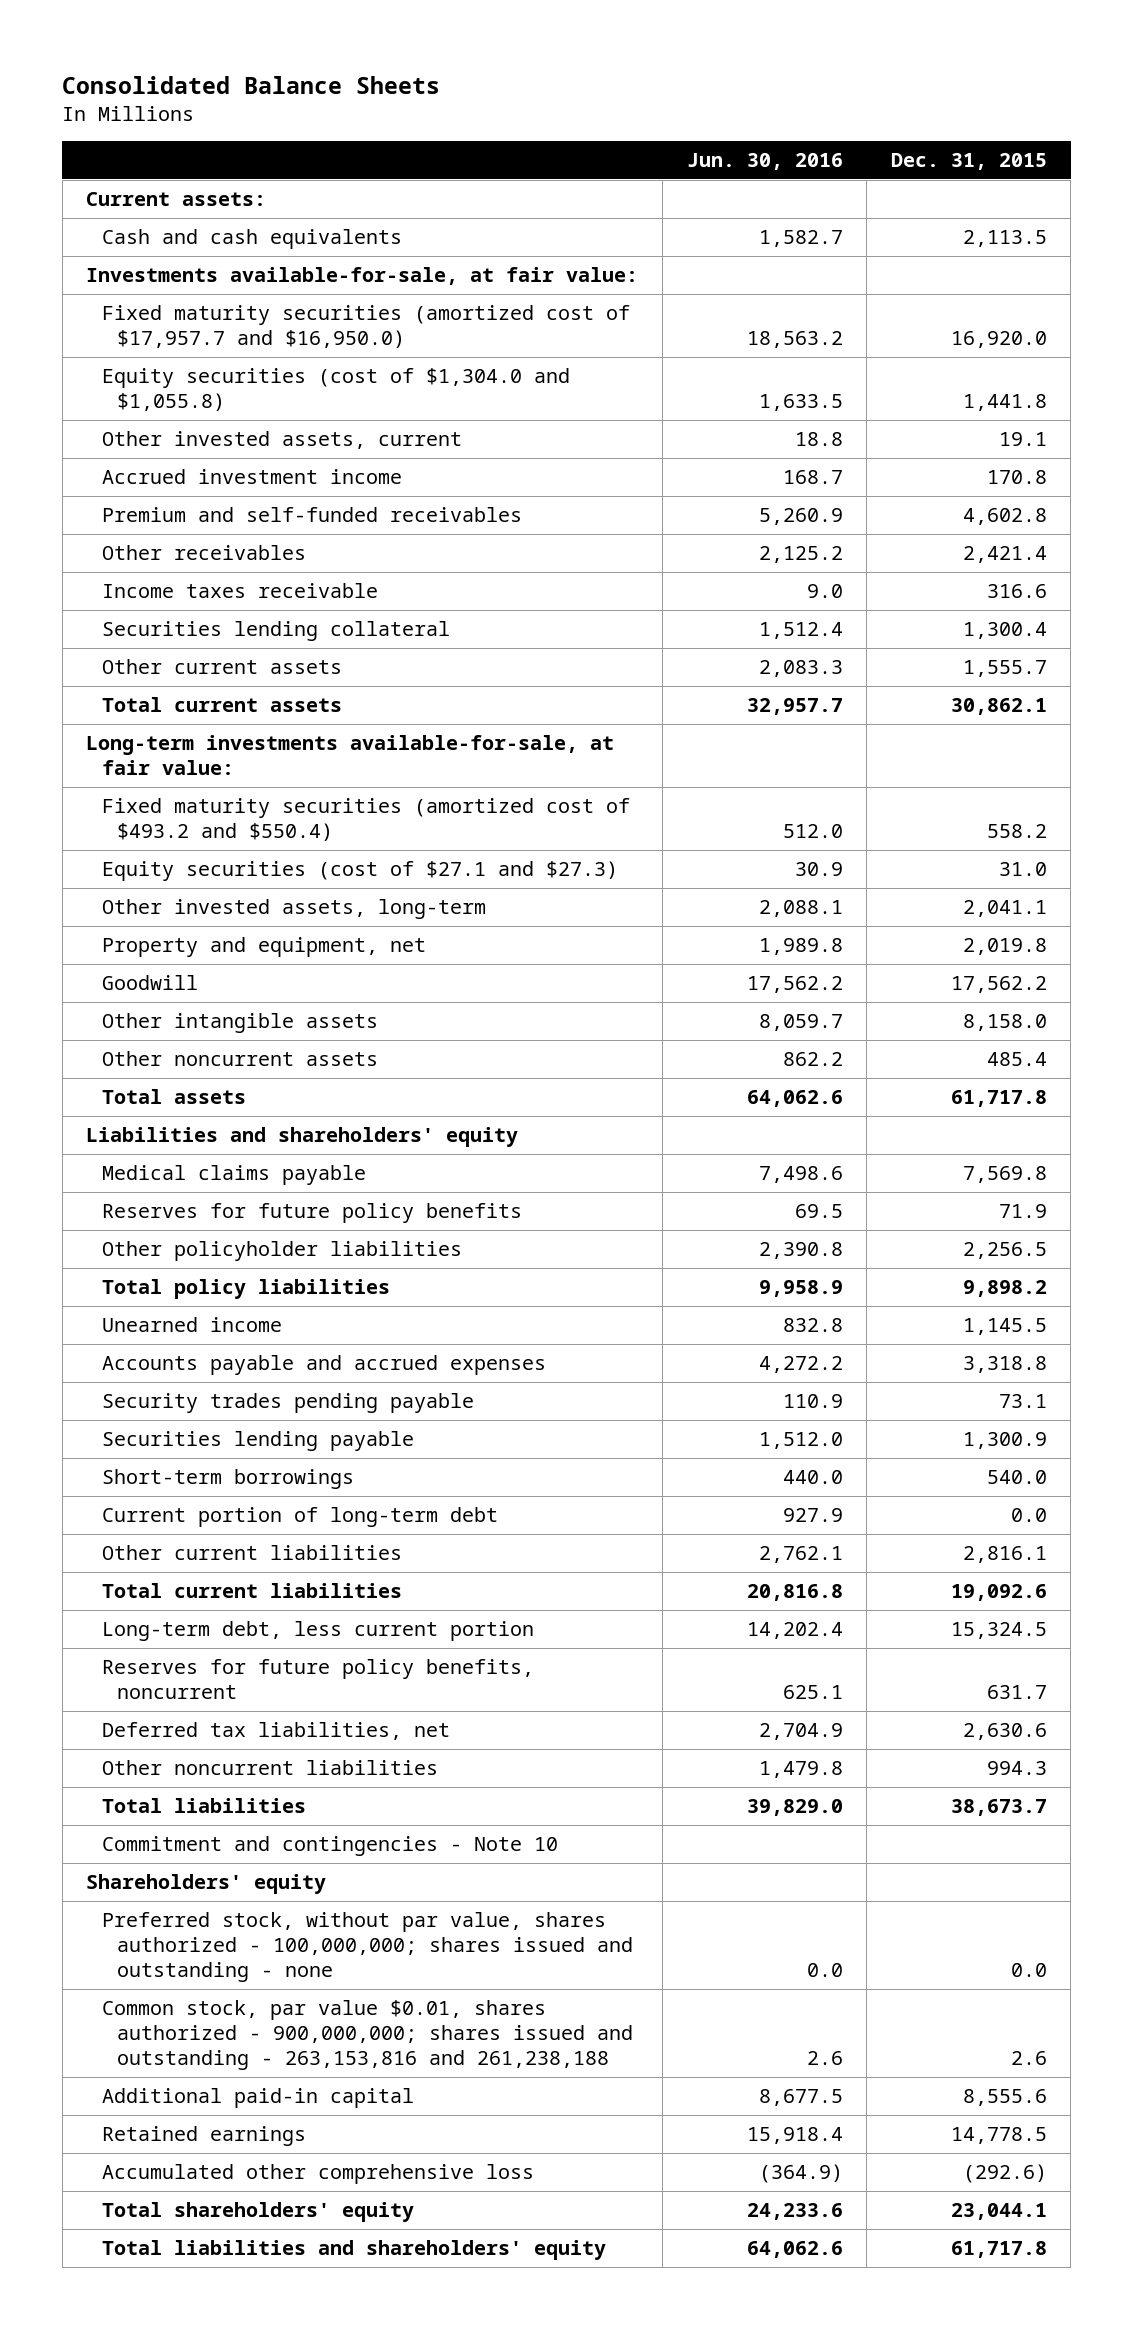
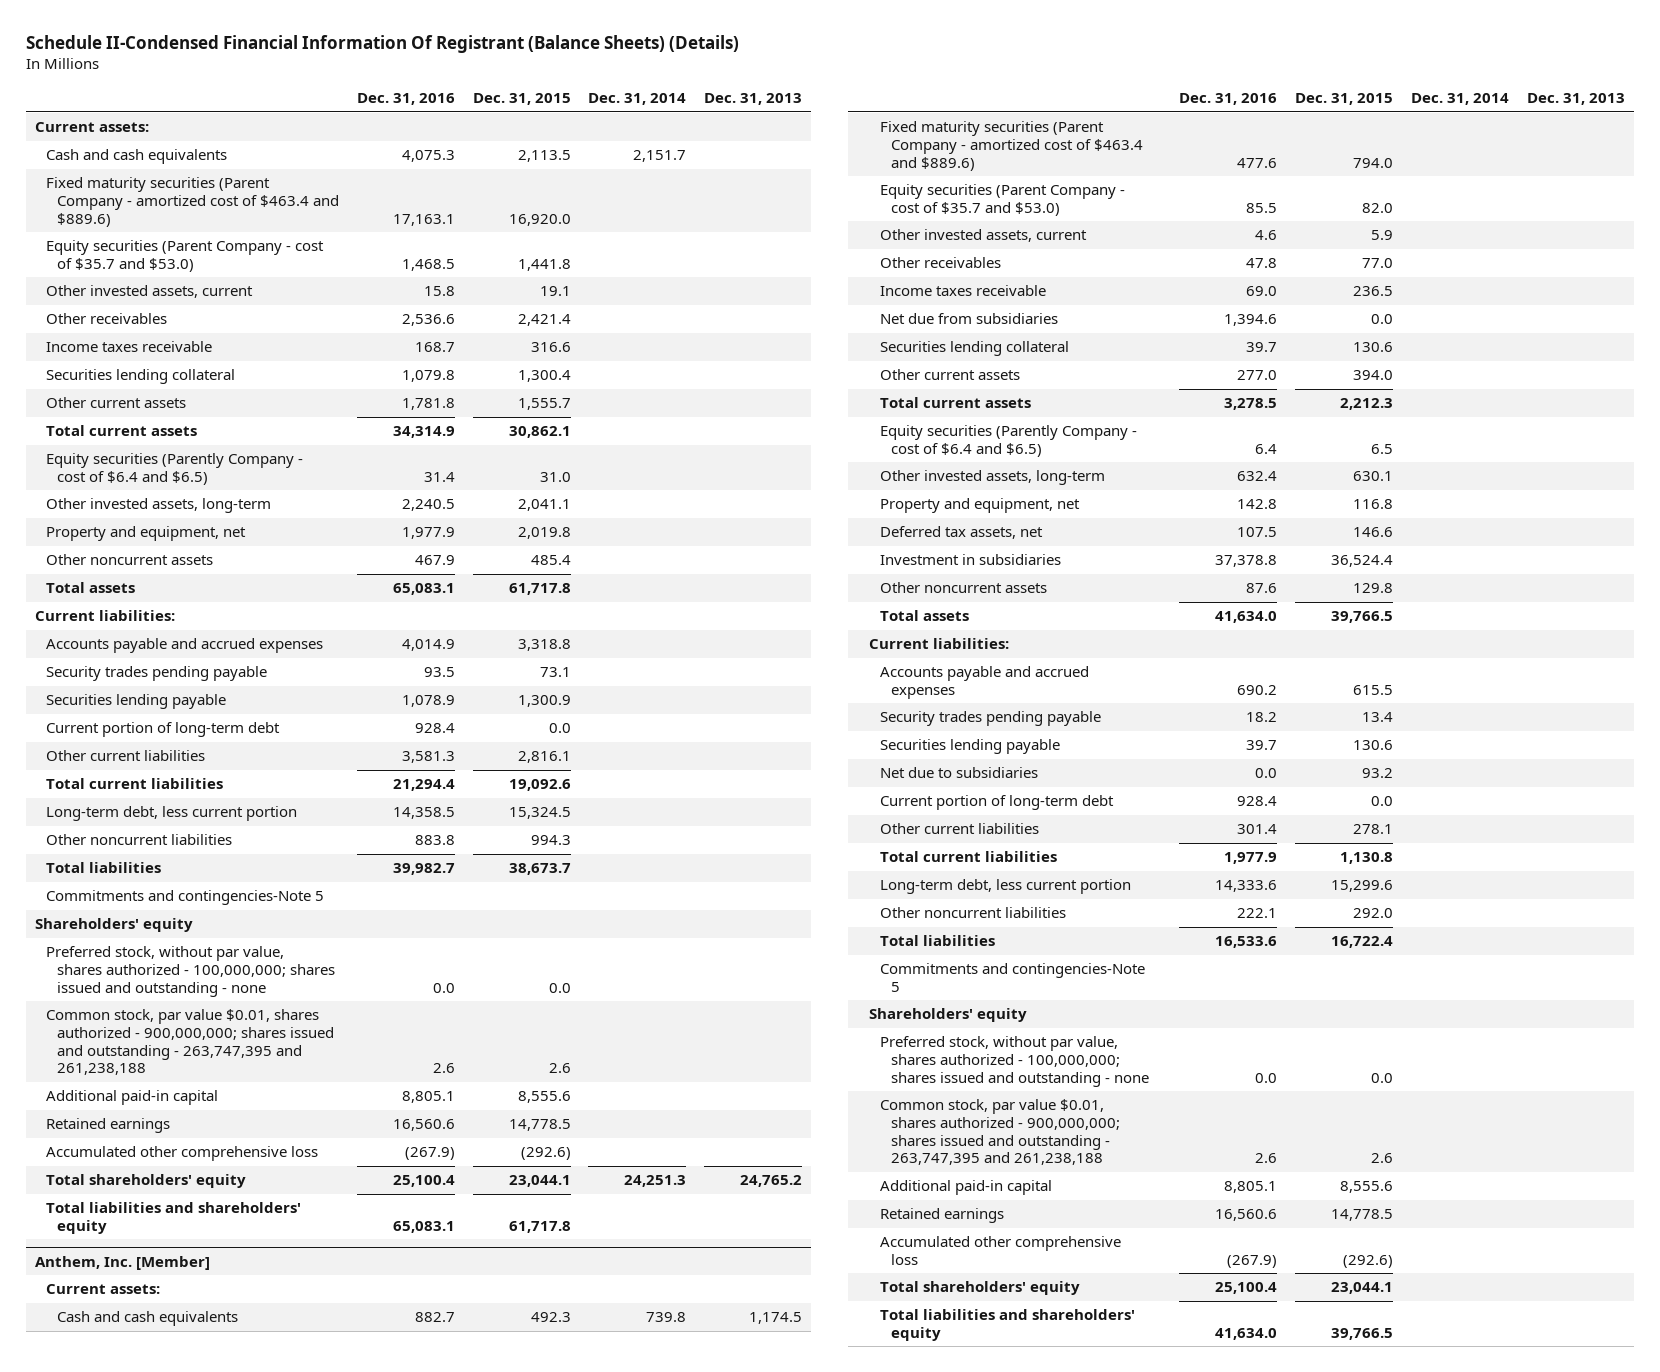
[62,75,441,94] Consolidated Balance Sheets -> [25,35,739,54] Schedule II-Condensed Financial Information Of Registrant (Balance Sheets) (Details)
[686,153,843,171] Jun. 30, 2016 -> none
none -> [356,93,455,106] Dec. 31, 2016
none -> [588,93,687,106] Dec. 31, 2014
none -> [704,93,803,106] Dec. 31, 2013
[86,267,639,286] Investments available-for-sale, at fair value: -> none
[101,305,630,349] Fixed maturity securities (amortized cost of $17,957.7 and $16,950.0) -> [45,177,340,227] Fixed maturity securities (Parent Company - amortized cost of $463.4 and $889.6)
[101,368,570,412] Equity securities (cost of $1,304.0 and $1,055.8) -> [45,240,324,272] Equity securities (Parent Company - cost of $35.7 and $53.0)
[101,469,402,485] Accrued investment income -> none
[101,507,522,523] Premium and self-funded receivables -> none
[86,735,615,776] Long-term investments available-for-sale, at fair value: -> none
[101,798,630,842] Fixed maturity securities (amortized cost of $493.2 and $550.4) -> none
[101,861,618,882] Equity securities (cost of $27.1 and $27.3) -> [45,453,303,485] Equity securities (Parently Company - cost of $6.4 and $6.5)
[101,975,198,991] Goodwill -> none
[101,1013,378,1034] Other intangible assets -> none
[86,1127,519,1148] Liabilities and shareholders' equity -> none
[101,1165,366,1186] Medical claims payable -> none
[101,1203,522,1224] Reserves for future policy benefits -> none
[101,1241,462,1262] Other policyholder liabilities -> none
[101,1279,390,1300] Total policy liabilities -> none
[101,1317,282,1333] Unearned income -> none
none -> [34,610,175,622] Current liabilities:
[101,1469,354,1490] Short-term borrowings -> none
[101,1659,534,1700] Reserves for future policy benefits, noncurrent -> none
[101,1722,450,1741] Deferred tax liabilities, net -> none
[101,1836,558,1857] Commitment and contingencies - Note 10 -> [45,890,324,906] Commitments and contingencies-Note 5
[101,2000,633,2071] Common stock, par value $0.01, shares authorized - 900,000,000; shares issued and outstanding - 263,153,816 and 261,238,188 -> [45,1009,335,1076] Common stock, par value $0.01, shares authorized - 900,000,000; shares issued and outstanding - 263,747,395 and 261,238,188
none -> [34,1256,210,1271] Anthem, Inc. [Member]
none -> [45,1284,160,1295] Current assets:
none -> [57,1311,239,1327] Cash and cash equivalents
none -> [879,121,1143,171] Fixed maturity securities (Parent Company - amortized cost of $463.4 and $889.6)
none -> [879,184,1125,216] Equity securities (Parent Company - cost of $35.7 and $53.0)
none -> [879,229,1087,243] Other invested assets, current
none -> [879,257,1001,269] Other receivables
none -> [879,285,1046,297] Income taxes receivable
none -> [879,313,1058,325] Net due from subsidiaries
none -> [879,341,1069,357] Securities lending collateral
none -> [879,369,1020,381] Other current assets
none -> [879,397,1031,409] Total current assets
none -> [879,425,1137,457] Equity securities (Parently Company - cost of $6.4 and $6.5)
none -> [879,470,1105,486] Other invested assets, long-term
none -> [879,498,1080,514] Property and equipment, net
none -> [879,526,1043,540] Deferred tax assets, net
none -> [879,554,1061,566] Investment in subsidiaries
none -> [879,582,1047,594] Other noncurrent assets
none -> [879,610,969,622] Total assets
none -> [868,638,1009,650] Current liabilities:
none -> [879,666,1089,699] Accounts payable and accrued expenses
none -> [879,711,1101,727] Security trades pending payable
none -> [879,739,1060,755] Securities lending payable
none -> [879,767,1038,779] Net due to subsidiaries
none -> [879,795,1114,811] Current portion of long-term debt
none -> [879,823,1039,835] Other current liabilities
none -> [879,851,1057,863] Total current liabilities
none -> [879,879,1131,895] Long-term debt, less current portion
none -> [879,907,1066,919] Other noncurrent liabilities
none -> [879,935,995,947] Total liabilities
none -> [879,963,1145,992] Commitments and contingencies-Note 5
none -> [868,1008,1027,1023] Shareholders' equity
none -> [879,1036,1149,1087] Preferred stock, without par value, shares authorized - 100,000,000; shares issued and outstanding - none
none -> [879,1099,1120,1166] Common stock, par value $0.01, shares authorized - 900,000,000; shares issued and outstanding - 263,747,395 and 261,238,188
none -> [879,1180,1052,1196] Additional paid-in capital
none -> [879,1208,1004,1224] Retained earnings
none -> [879,1236,1121,1265] Accumulated other comprehensive loss
none -> [879,1281,1080,1296] Total shareholders' equity
none -> [879,1309,1135,1341] Total liabilities and shareholders' equity

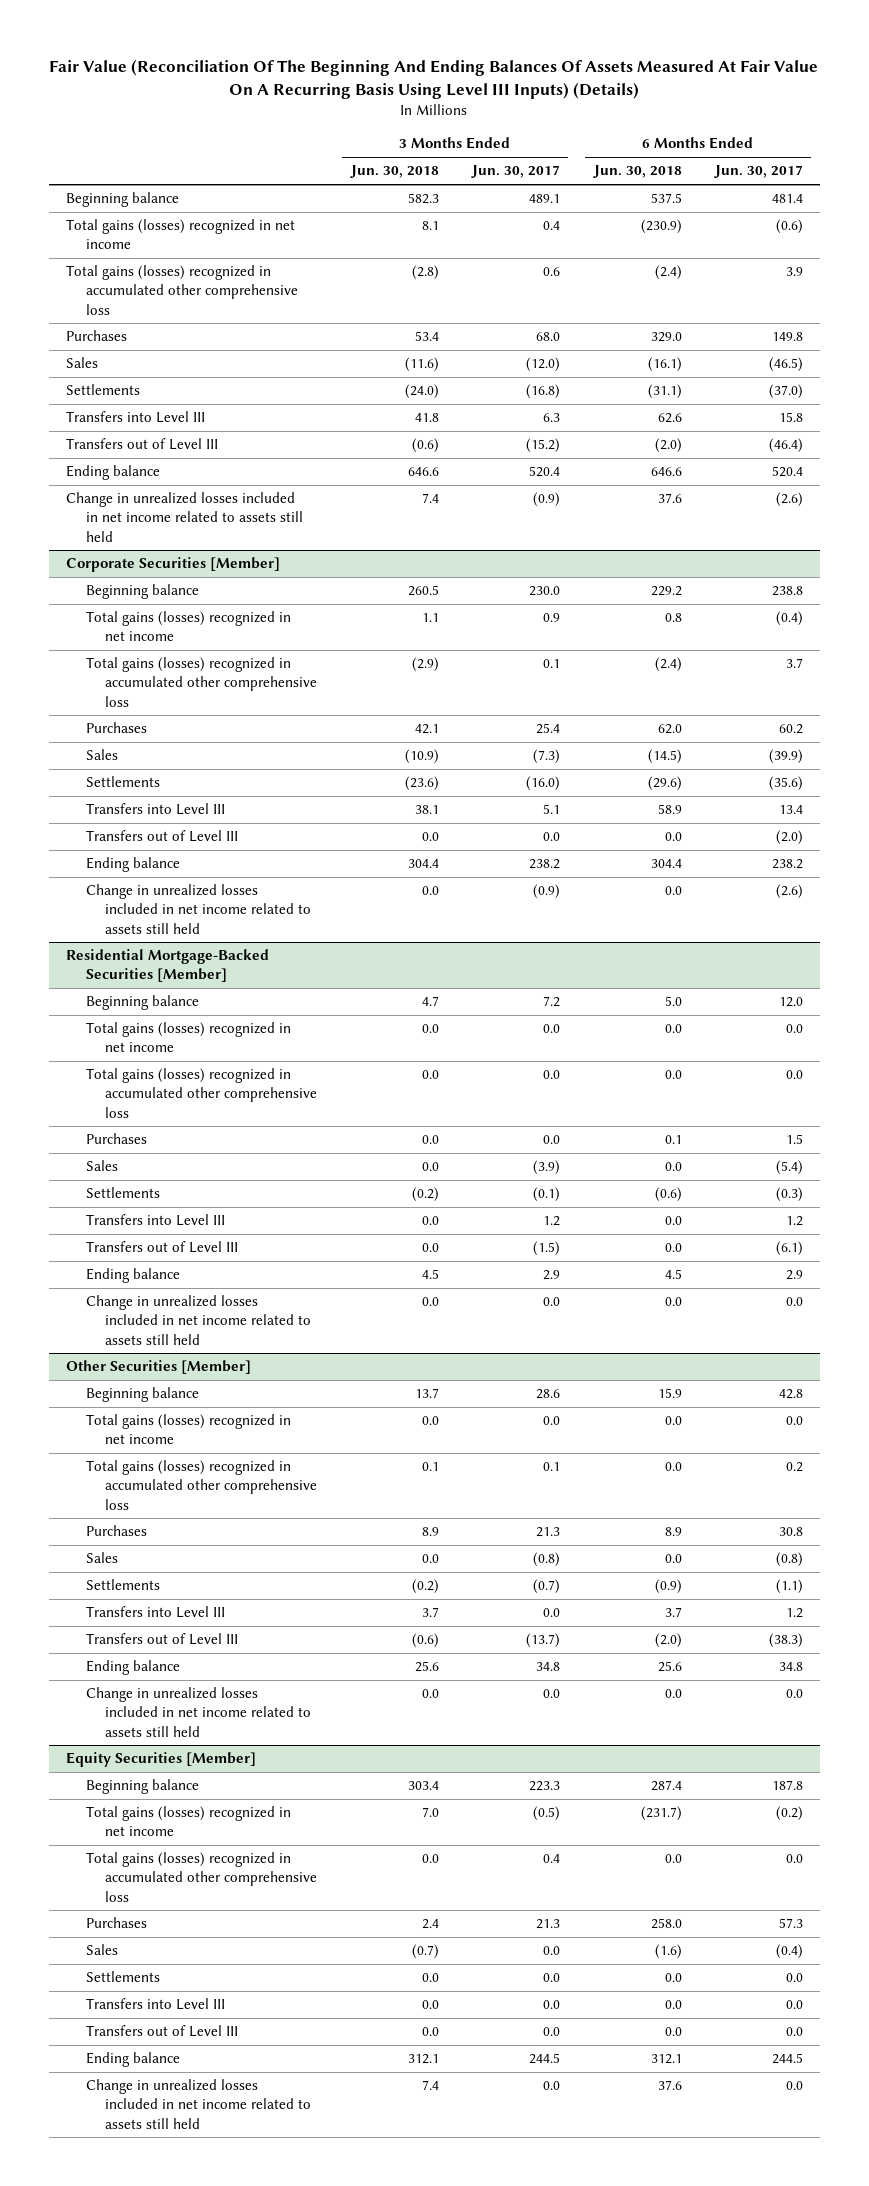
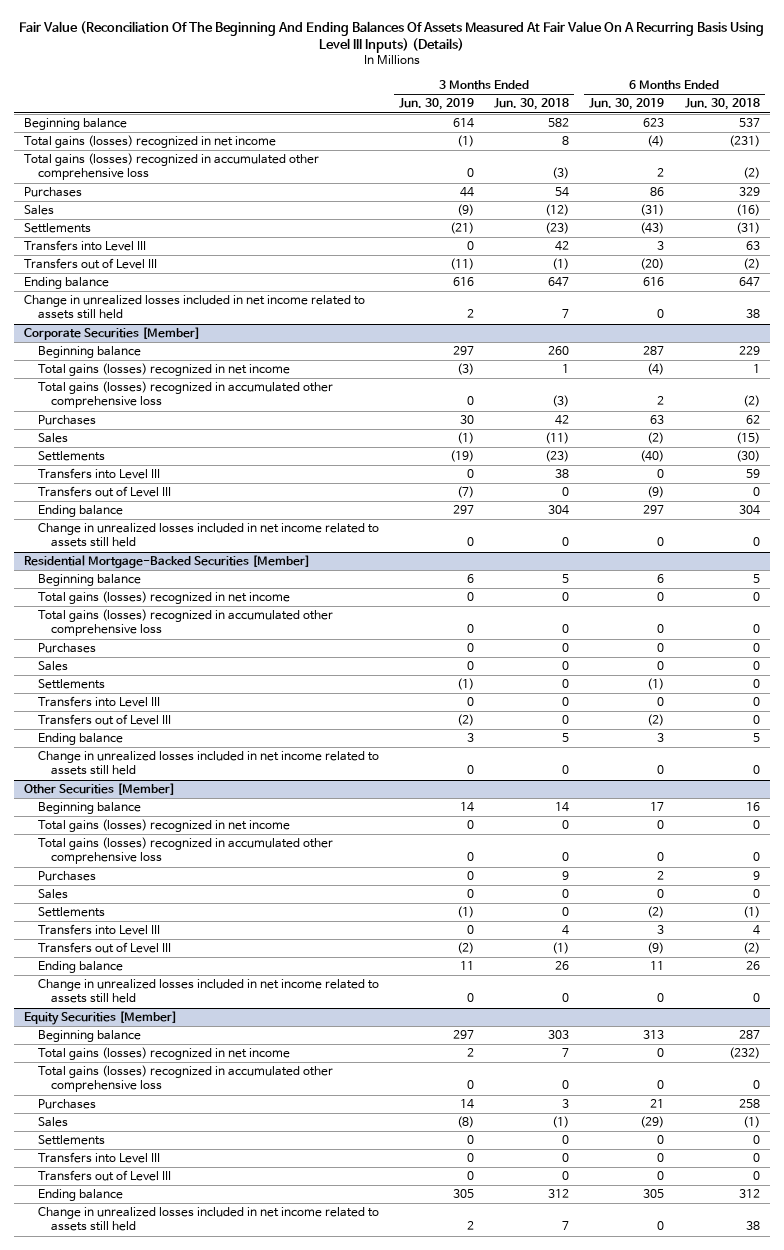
[471,165,561,179] Jun. 30, 2017 -> none
[713,165,803,179] Jun. 30, 2017 -> none
none -> [398,98,474,111] Jun. 30, 2019
none -> [589,98,665,111] Jun. 30, 2019
[407,193,439,205] 582.3 -> [548,118,570,128] 582
[650,193,682,204] 537.5 -> [738,118,760,128] 537
[421,221,439,231] 8.1 -> [562,136,570,146] 8
[640,219,682,235] (230.9) -> [728,135,760,148] (231)
[411,265,439,281] (2.8) -> [552,167,570,180] (3)
[654,265,682,281] (2.4) -> [742,167,760,180] (2)
[414,331,439,342] 53.4 -> [555,187,570,198] 54
[650,332,682,343] 329.0 -> [738,187,760,197] 329
[404,357,439,373] (11.6) -> [545,204,570,217] (12)
[647,357,682,373] (16.1) -> [735,204,760,217] (16)
[404,384,439,400] (24.0) -> [545,222,570,235] (23)
[647,384,682,400] (31.1) -> [735,222,760,235] (31)
[414,413,439,423] 41.8 -> [555,241,570,252] 42
[657,413,682,424] 62.6 -> [745,241,760,251] 63
[411,438,439,454] (0.6) -> [552,258,570,271] (1)
[654,438,682,454] (2.0) -> [742,258,760,271] (2)
[407,467,439,477] 646.6 -> [548,277,570,288] 647
[650,467,682,477] 646.6 -> [738,277,760,288] 647
[421,493,439,504] 7.4 -> [562,309,570,319] 7
[657,493,682,504] 37.6 -> [745,309,760,319] 38
[407,585,439,597] 260.5 -> [548,346,570,356] 260
[650,586,682,597] 229.2 -> [738,346,760,356] 229
[421,613,439,623] 1.1 -> [562,364,570,374] 1
[664,613,682,623] 0.8 -> [752,364,760,374] 1
[411,657,439,673] (2.9) -> [552,395,570,408] (3)
[654,657,682,673] (2.4) -> [742,395,760,408] (2)
[414,724,439,735] 42.1 -> [555,415,570,426] 42
[657,724,682,735] 62.0 -> [745,415,760,425] 62
[404,749,439,765] (10.9) -> [545,432,570,445] (11)
[647,749,682,765] (14.5) -> [735,432,760,445] (15)
[404,776,439,792] (23.6) -> [545,450,570,463] (23)
[647,776,682,792] (29.6) -> [735,450,760,463] (30)
[414,805,439,815] 38.1 -> [555,469,570,479] 38
[657,804,682,815] 58.9 -> [745,469,760,479] 59
[421,832,439,842] 0.0 -> [562,487,570,497] 0
[664,832,682,842] 0.0 -> [752,487,760,497] 0
[407,859,439,869] 304.4 -> [548,505,570,516] 304
[650,859,682,869] 304.4 -> [738,505,760,516] 304
[421,886,439,896] 0.0 -> [562,537,570,547] 0
[664,886,682,896] 0.0 -> [752,537,760,547] 0
[421,996,439,1007] 4.7 -> [562,574,570,584] 5
[664,996,682,1007] 5.0 -> [752,574,760,584] 5
[421,1024,439,1034] 0.0 -> [562,592,570,602] 0
[664,1024,682,1034] 0.0 -> [752,592,760,602] 0
[421,1070,439,1080] 0.0 -> [562,624,570,634] 0
[664,1070,682,1080] 0.0 -> [752,624,760,634] 0
[421,1135,439,1145] 0.0 -> [562,643,570,653] 0
[664,1135,682,1145] 0.1 -> [752,643,760,653] 0
[421,1162,439,1172] 0.0 -> [562,661,570,671] 0
[664,1162,682,1172] 0.0 -> [752,661,760,671] 0
[411,1187,439,1203] (0.2) -> [562,679,570,689] 0
[654,1187,682,1203] (0.6) -> [752,679,760,689] 0
[421,1216,439,1226] 0.0 -> [562,697,570,707] 0
[664,1216,682,1226] 0.0 -> [752,697,760,707] 0
[421,1243,439,1253] 0.0 -> [562,715,570,725] 0
[664,1243,682,1253] 0.0 -> [752,715,760,725] 0
[421,1269,439,1280] 4.5 -> [562,733,570,743] 5
[664,1269,682,1280] 4.5 -> [752,733,760,743] 5
[421,1297,439,1307] 0.0 -> [562,765,570,775] 0
[664,1297,682,1307] 0.0 -> [752,765,760,775] 0
[414,1388,439,1399] 13.7 -> [555,802,570,813] 14
[657,1388,682,1399] 15.9 -> [745,802,760,812] 16
[421,1416,439,1426] 0.0 -> [562,820,570,830] 0
[664,1416,682,1426] 0.0 -> [752,820,760,830] 0
[421,1462,439,1472] 0.1 -> [562,852,570,862] 0
[664,1462,682,1472] 0.0 -> [752,852,760,862] 0
[421,1527,439,1537] 8.9 -> [562,871,570,881] 9
[664,1527,682,1537] 8.9 -> [752,871,760,881] 9
[421,1554,439,1564] 0.0 -> [562,889,570,899] 0
[664,1554,682,1564] 0.0 -> [752,889,760,899] 0
[411,1579,439,1595] (0.2) -> [562,907,570,917] 0
[654,1579,682,1595] (0.9) -> [742,906,760,919] (1)
[421,1607,439,1618] 3.7 -> [562,925,570,936] 4
[664,1607,682,1618] 3.7 -> [752,925,760,936] 4
[411,1633,439,1649] (0.6) -> [552,942,570,955] (1)
[654,1633,682,1649] (2.0) -> [742,942,760,955] (2)
[414,1661,439,1673] 25.6 -> [555,961,570,971] 26
[657,1661,682,1673] 25.6 -> [745,961,760,971] 26
[421,1689,439,1699] 0.0 -> [562,993,570,1003] 0
[664,1689,682,1699] 0.0 -> [752,993,760,1003] 0
[407,1781,439,1791] 303.4 -> [548,1030,570,1040] 303
[650,1780,682,1792] 287.4 -> [738,1030,760,1040] 287
[421,1807,439,1818] 7.0 -> [562,1048,570,1058] 7
[640,1806,682,1822] (231.7) -> [728,1047,760,1060] (232)
[421,1854,439,1864] 0.0 -> [562,1080,570,1090] 0
[664,1854,682,1864] 0.0 -> [752,1080,760,1090] 0
[421,1919,439,1930] 2.4 -> [562,1099,570,1109] 3
[650,1918,682,1930] 258.0 -> [738,1099,760,1109] 258
[411,1944,439,1960] (0.7) -> [552,1116,570,1129] (1)
[654,1944,682,1960] (1.6) -> [742,1116,760,1129] (1)
[421,1973,439,1983] 0.0 -> [562,1135,570,1145] 0
[664,1973,682,1983] 0.0 -> [752,1135,760,1145] 0
[421,2000,439,2010] 0.0 -> [562,1153,570,1163] 0
[664,2000,682,2010] 0.0 -> [752,1153,760,1163] 0
[421,2027,439,2037] 0.0 -> [562,1171,570,1181] 0
[664,2027,682,2037] 0.0 -> [752,1171,760,1181] 0
[407,2054,439,2065] 312.1 -> [548,1189,570,1199] 312
[650,2054,682,2065] 312.1 -> [738,1189,760,1199] 312
[421,2080,439,2091] 7.4 -> [562,1221,570,1231] 7
[657,2080,682,2091] 37.6 -> [745,1221,760,1231] 38

